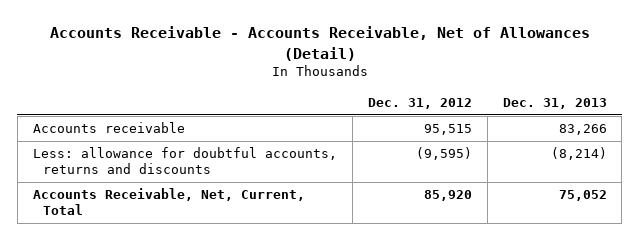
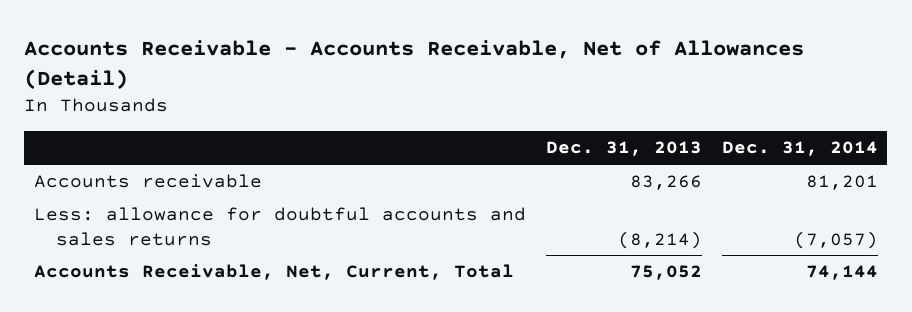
[367,98,472,110] Dec. 31, 2012 -> none
none -> [721,141,878,157] Dec. 31, 2014
[32,147,337,175] Less: allowance for doubtful accounts, returns and discounts -> [34,207,527,246] Less: allowance for doubtful accounts and sales returns

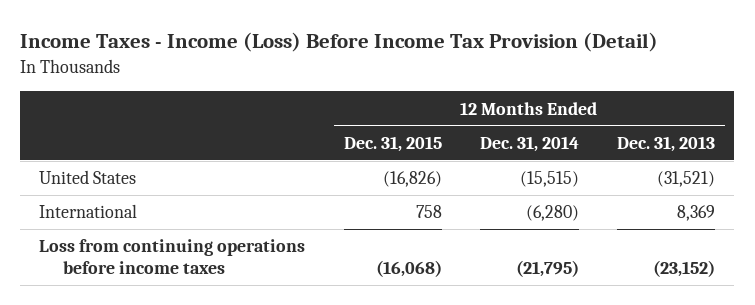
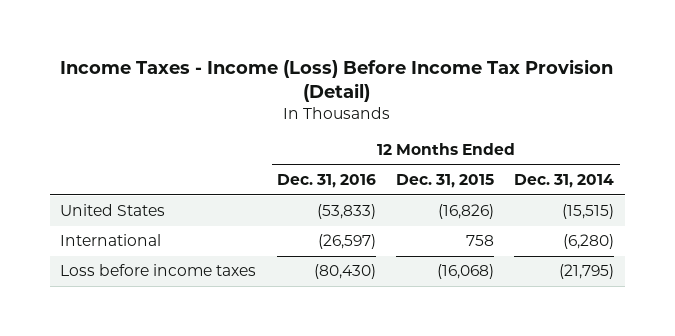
[617,135,716,152] Dec. 31, 2013 -> none
none -> [276,174,376,189] Dec. 31, 2016
[39,239,306,275] Loss from continuing operations before income taxes -> [60,264,257,277] Loss before income taxes

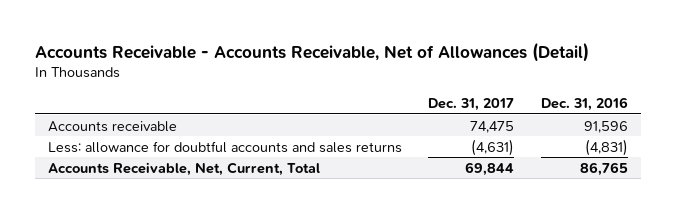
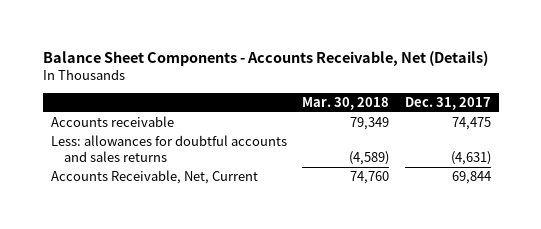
[34,41,589,62] Accounts Receivable - Accounts Receivable, Net of Allowances (Detail) -> [42,50,488,66] Balance Sheet Components - Accounts Receivable, Net (Details)
[541,96,629,111] Dec. 31, 2016 -> none
none -> [302,96,390,110] Mar. 30, 2018
[47,140,402,153] Less: allowance for doubtful accounts and sales returns -> [50,135,287,162] Less: allowances for doubtful accounts and sales returns
[47,161,320,176] Accounts Receivable, Net, Current, Total -> [50,170,258,185] Accounts Receivable, Net, Current

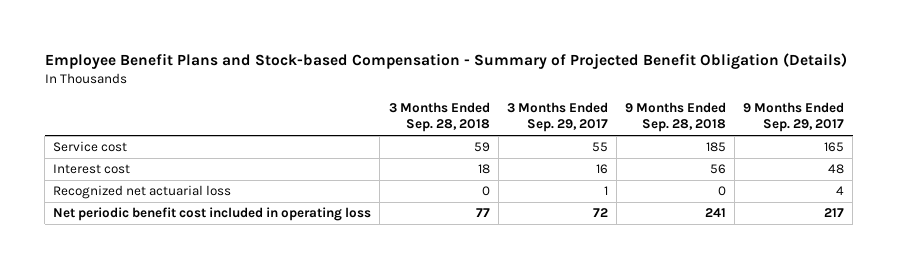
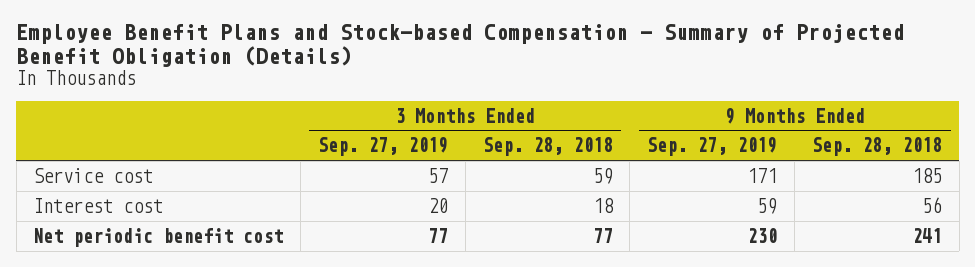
[506,101,608,133] 3 Months Ended Sep. 29, 2017 -> none
[743,101,845,133] 9 Months Ended Sep. 29, 2017 -> none
none -> [318,137,449,157] Sep. 27, 2019
none -> [647,137,778,157] Sep. 27, 2019
[53,185,232,200] Recognized net actuarial loss -> none
[53,207,372,222] Net periodic benefit cost included in operating loss -> [33,227,284,247] Net periodic benefit cost

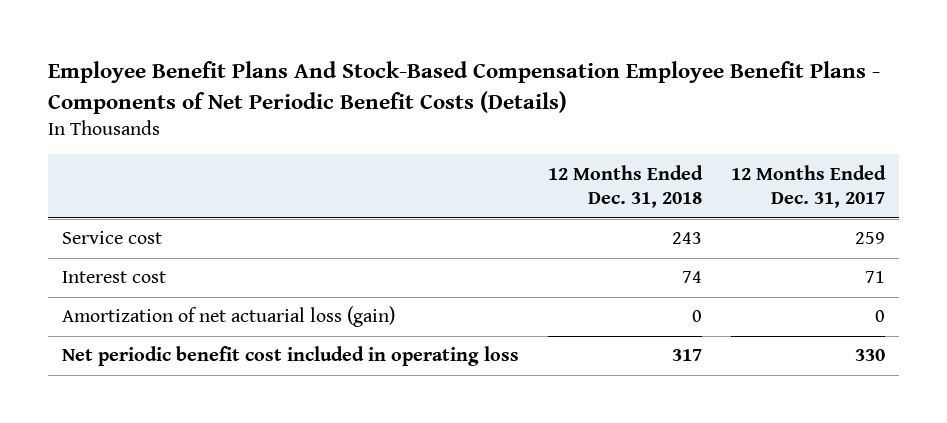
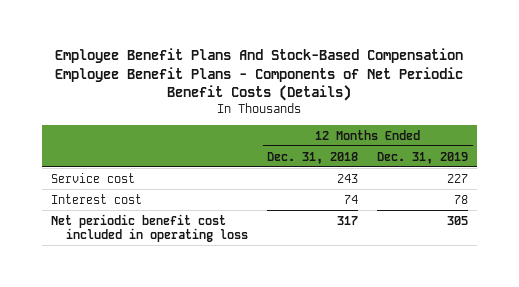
[730,164,886,209] 12 Months Ended Dec. 31, 2017 -> none
none -> [376,151,468,164] Dec. 31, 2019
[62,306,396,328] Amortization of net actuarial loss (gain) -> none

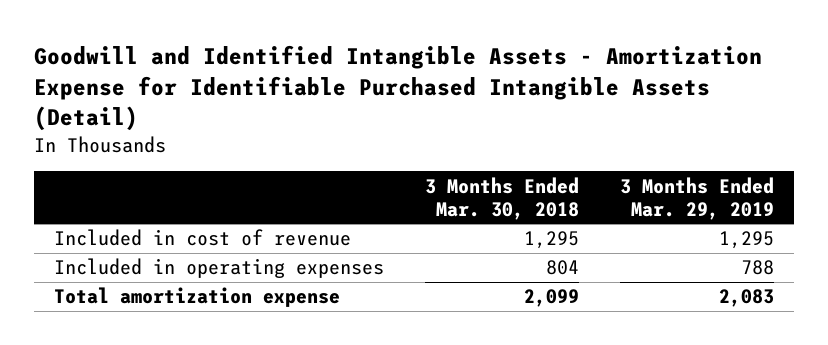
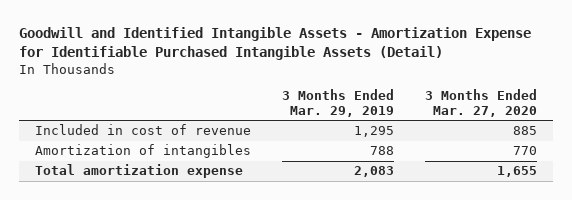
[424,176,579,220] 3 Months Ended Mar. 30, 2018 -> none
none -> [425,89,538,118] 3 Months Ended Mar. 27, 2020
[54,258,385,279] Included in operating expenses -> [34,144,251,159] Amortization of intangibles

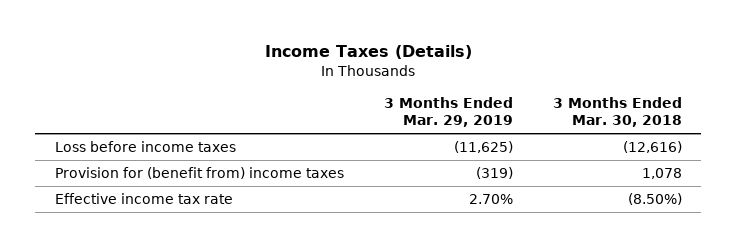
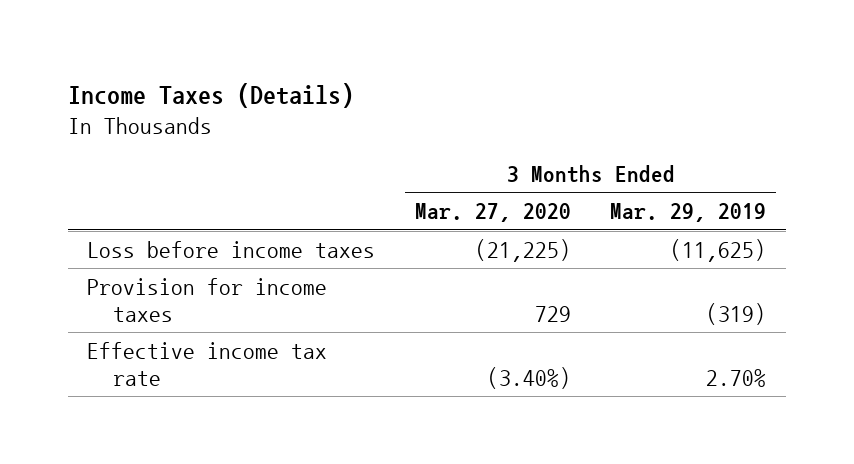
[552,96,682,128] 3 Months Ended Mar. 30, 2018 -> none
none -> [414,203,571,223] Mar. 27, 2020
[55,167,345,180] Provision for (benefit from) income taxes -> [87,277,328,323] Provision for income taxes

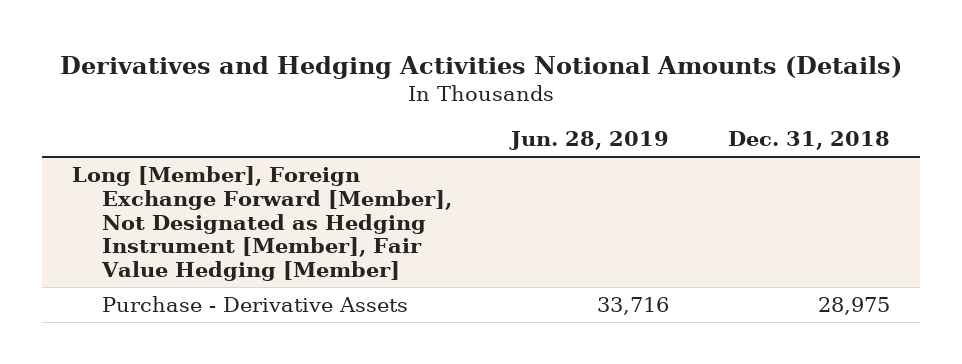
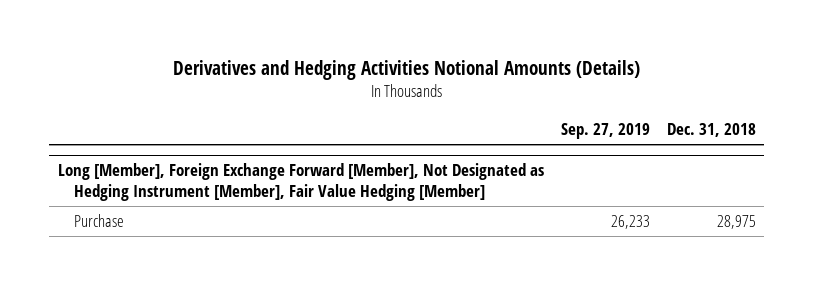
[509,131,670,151] Jun. 28, 2019 -> none
none -> [560,122,650,139] Sep. 27, 2019
[102,295,409,312] Purchase - Derivative Assets -> [73,214,124,228] Purchase

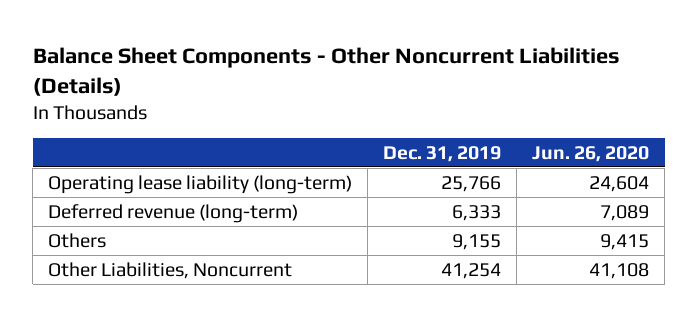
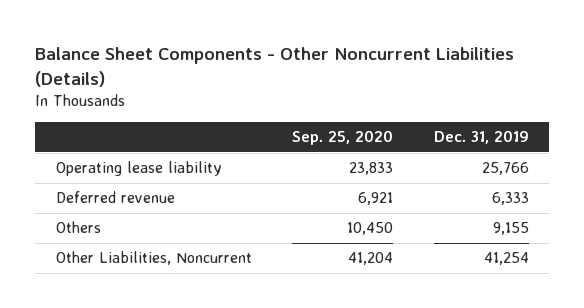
[532,145,650,162] Jun. 26, 2020 -> none
none -> [292,130,394,146] Sep. 25, 2020
[48,174,353,194] Operating lease liability (long-term) -> [55,161,222,177] Operating lease liability
[48,203,299,223] Deferred revenue (long-term) -> [55,191,175,204] Deferred revenue

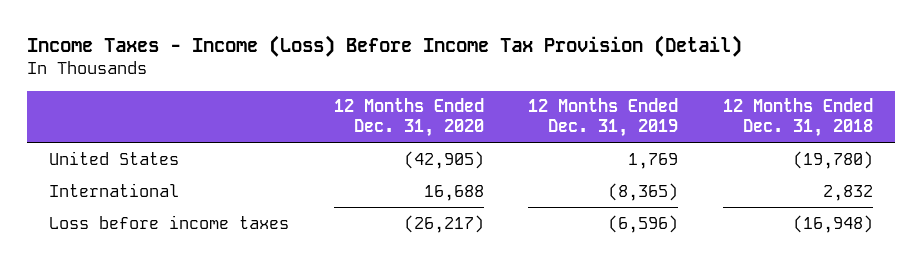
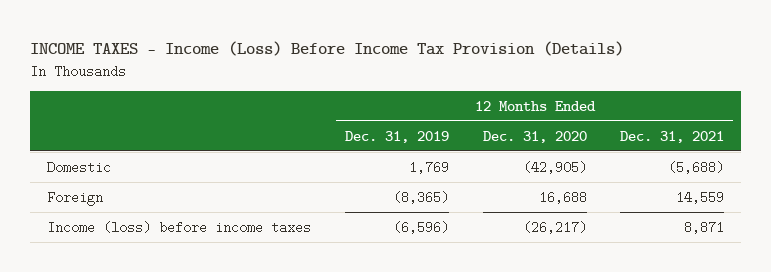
[27,35,743,58] Income Taxes - Income (Loss) Before Income Tax Provision (Detail) -> [30,41,625,57] INCOME TAXES - Income (Loss) Before Income Tax Provision (Details)
[722,98,873,138] 12 Months Ended Dec. 31, 2018 -> none
none -> [620,130,725,143] Dec. 31, 2021
[49,150,180,165] United States -> [47,160,112,174] Domestic
[49,182,180,197] International -> [47,190,104,206] Foreign
[49,214,290,229] Loss before income taxes -> [47,220,312,234] Income (loss) before income taxes

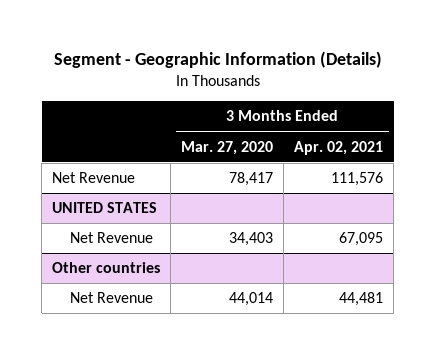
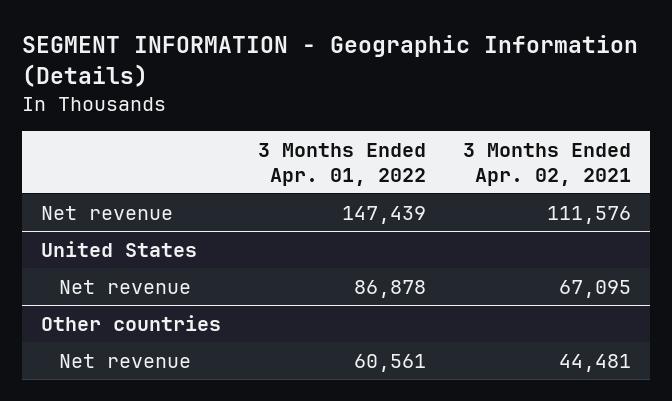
[53,51,382,69] Segment - Geographic Information (Details) -> [22,35,639,88] SEGMENT INFORMATION - Geographic Information (Details)
[181,140,274,155] Mar. 27, 2020 -> none
none -> [258,142,427,186] 3 Months Ended Apr. 01, 2022
[52,172,136,184] Net Revenue -> [40,205,173,220] Net revenue
[52,202,158,214] UNITED STATES -> [40,240,197,257] United States
[70,232,154,244] Net Revenue -> [59,279,192,294] Net revenue
[70,292,154,304] Net Revenue -> [59,353,192,368] Net revenue

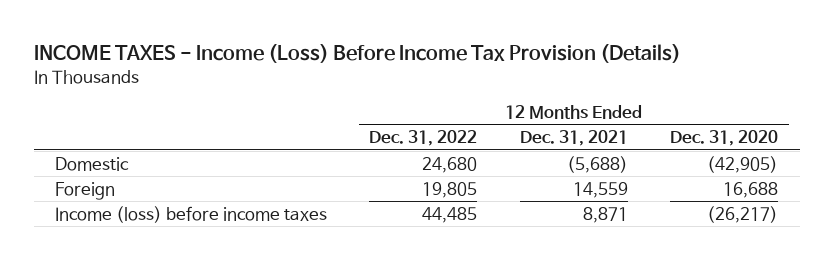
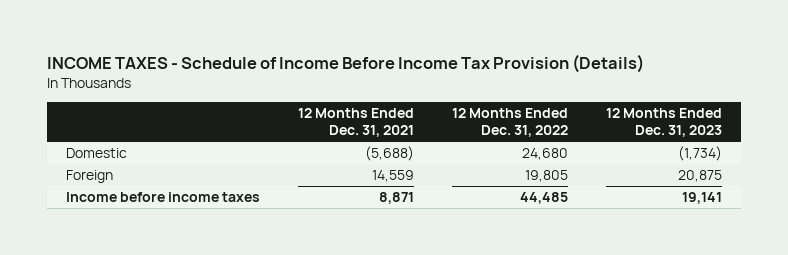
[33,43,681,63] INCOME TAXES - Income (Loss) Before Income Tax Provision (Details) -> [46,53,644,73] INCOME TAXES - Schedule of Income Before Income Tax Provision (Details)
[670,130,779,147] Dec. 31, 2020 -> none
none -> [606,107,723,138] 12 Months Ended Dec. 31, 2023
[54,205,327,223] Income (loss) before income taxes -> [65,192,260,203] Income before income taxes

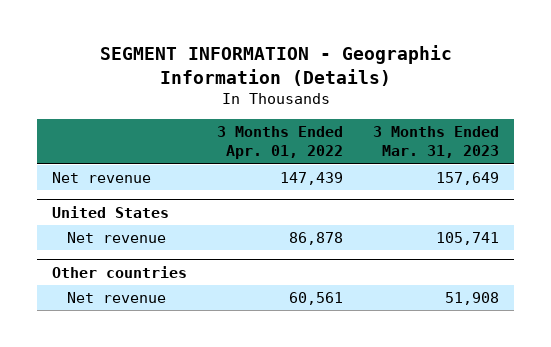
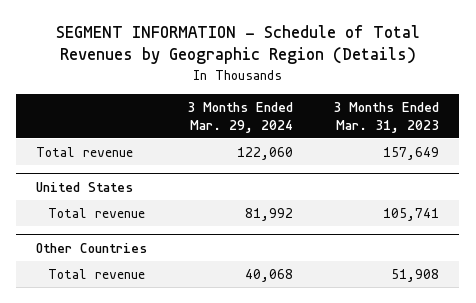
[99,45,452,86] SEGMENT INFORMATION - Geographic Information (Details) -> [55,25,420,65] SEGMENT INFORMATION - Schedule of Total Revenues by Geographic Region (Details)
[217,126,344,160] 3 Months Ended Apr. 01, 2022 -> none
none -> [187,101,294,133] 3 Months Ended Mar. 29, 2024
[52,172,152,184] Net revenue -> [36,147,134,158] Total revenue
[67,232,167,244] Net revenue -> [48,208,146,219] Total revenue
[52,265,188,278] Other countries -> [36,242,148,253] Other Countries
[67,292,167,304] Net revenue -> [48,269,146,280] Total revenue

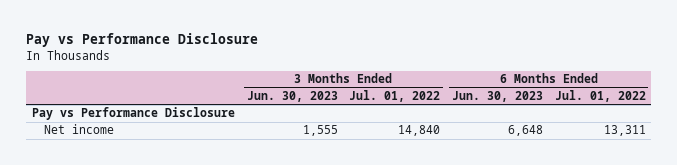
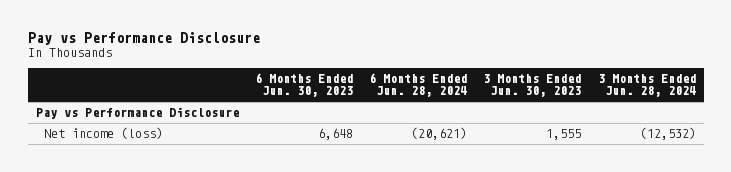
[349,90,441,103] Jul. 01, 2022 -> none
[554,90,646,103] Jul. 01, 2022 -> none
none -> [369,72,468,98] 6 Months Ended Jun. 28, 2024
none -> [597,73,696,98] 3 Months Ended Jun. 28, 2024
[44,124,115,135] Net income -> [43,127,163,140] Net income (loss)

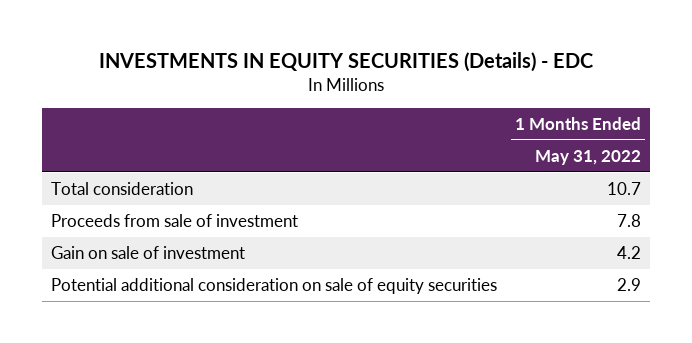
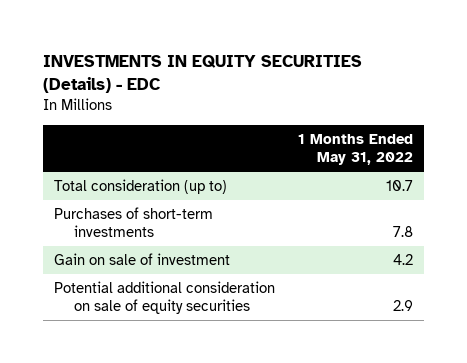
[51,182,194,196] Total consideration -> [54,179,228,195] Total consideration (up to)
[51,214,299,228] Proceeds from sale of investment -> [54,207,214,238] Purchases of short-term investments

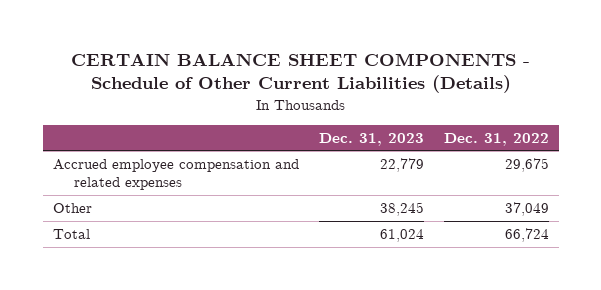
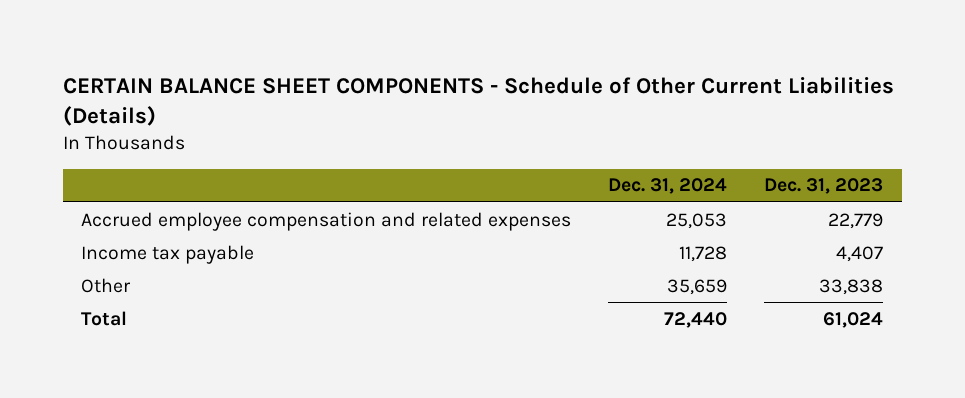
[443,132,549,146] Dec. 31, 2022 -> none
none -> [608,178,728,195] Dec. 31, 2024
none -> [81,244,255,264] Income tax payable
[379,202,424,217] 38,245 -> [819,278,884,295] 33,838

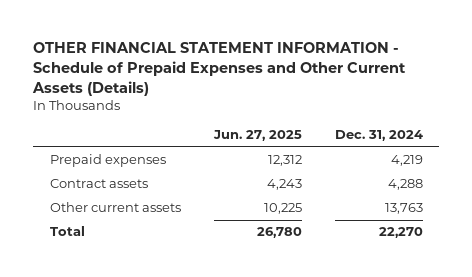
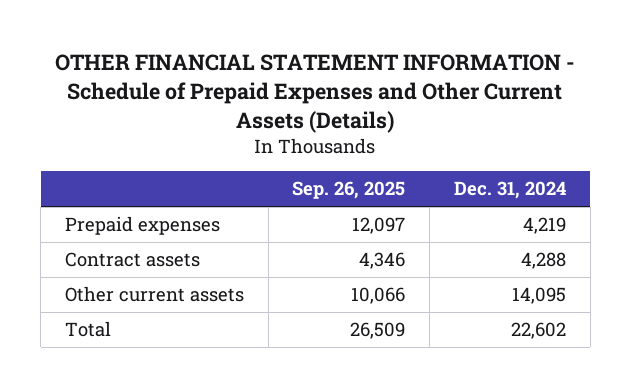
[212,130,302,142] Jun. 27, 2025 -> none
none -> [292,181,406,200] Sep. 26, 2025
[384,203,423,215] 13,763 -> [512,287,567,305] 14,095
[378,227,423,239] 22,270 -> [511,322,567,340] 22,602

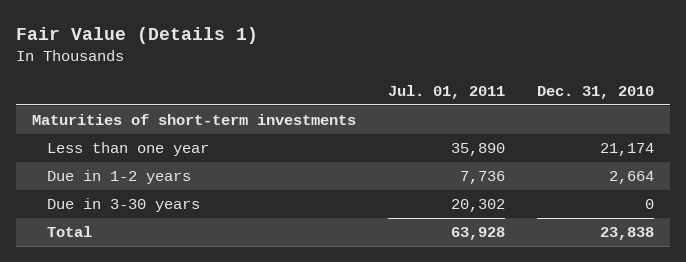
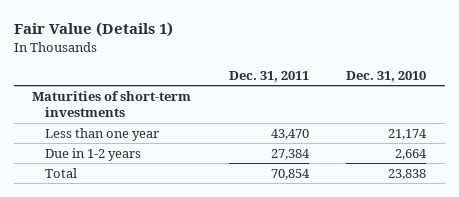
[387,84,505,99] Jul. 01, 2011 -> none
none -> [228,70,309,82] Dec. 31, 2011
[46,198,200,213] Due in 3-30 years -> none

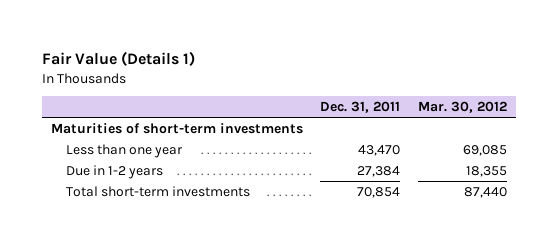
[346,70,427,82] Dec. 31, 2010 -> none
none -> [418,101,508,114] Mar. 30, 2012
[45,167,78,178] Total -> [65,185,250,197] Total short-term investments

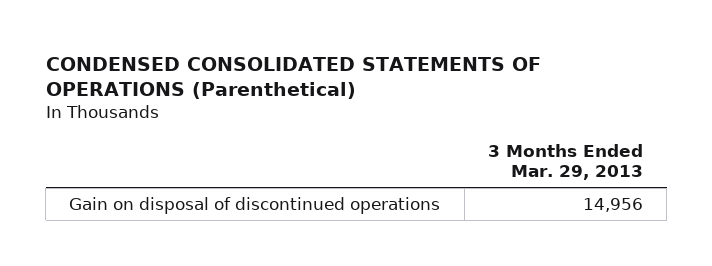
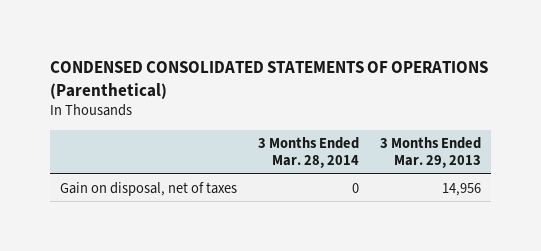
none -> [258,136,360,169] 3 Months Ended Mar. 28, 2014
[69,196,441,214] Gain on disposal of discontinued operations -> [60,181,238,196] Gain on disposal, net of taxes

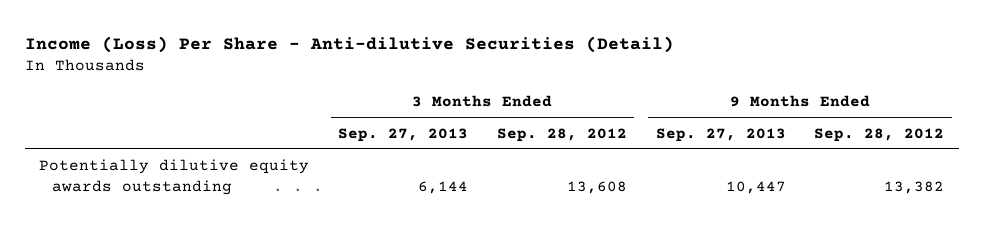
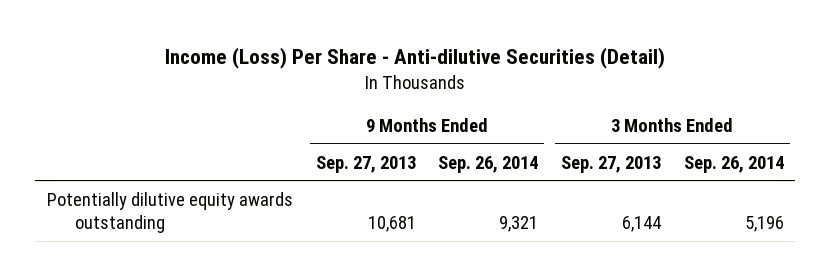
[496,127,627,142] Sep. 28, 2012 -> none
[814,127,945,142] Sep. 28, 2012 -> none
none -> [438,155,539,173] Sep. 26, 2014
none -> [683,155,784,173] Sep. 26, 2014
[725,180,786,194] 10,447 -> [367,216,416,233] 10,681

